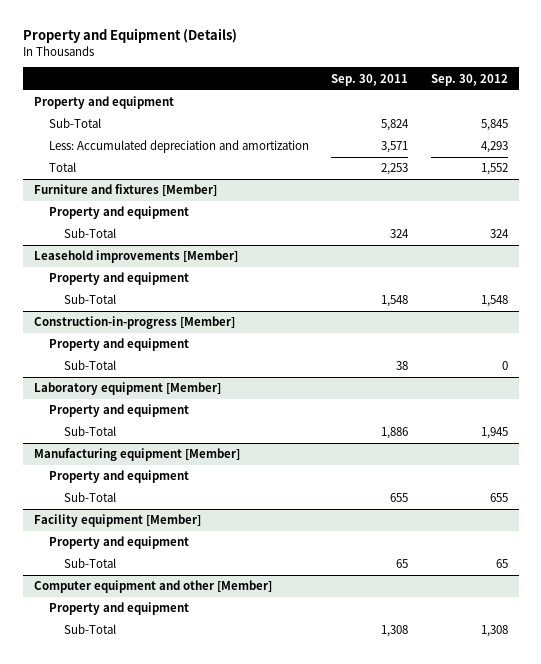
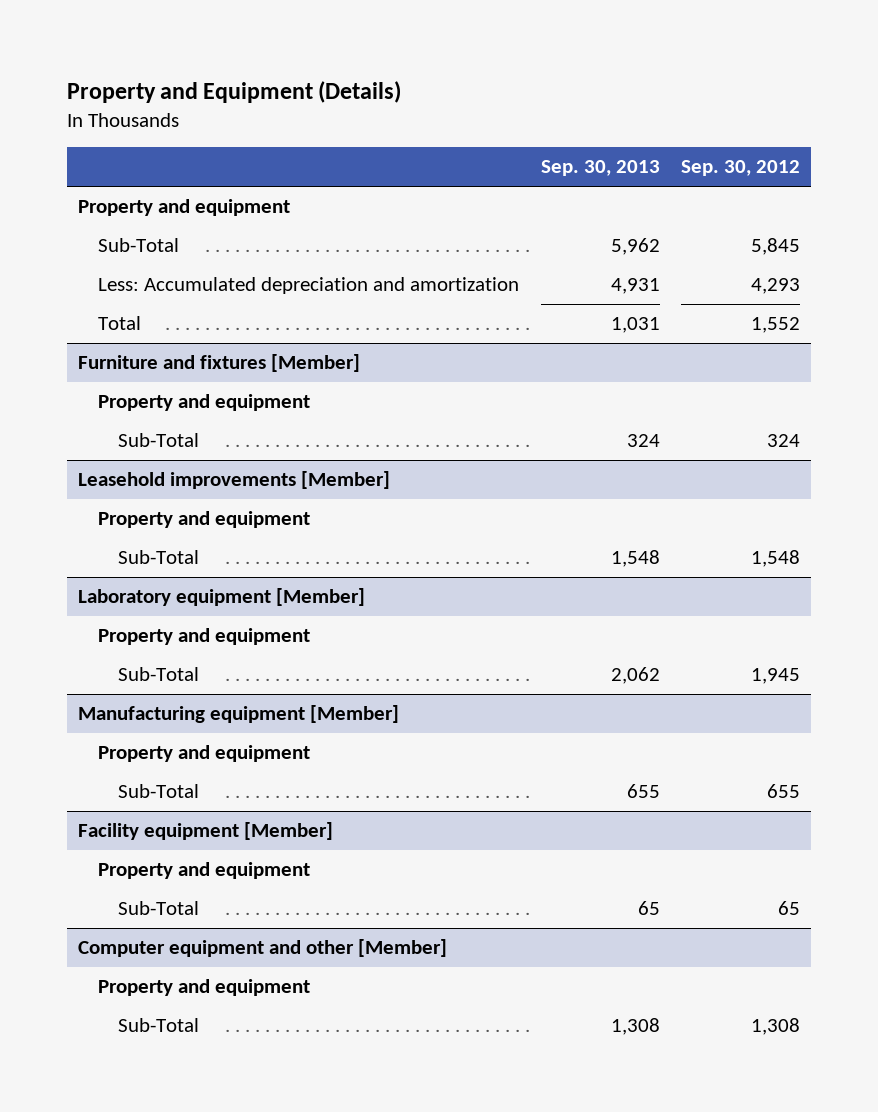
[331,73,409,86] Sep. 30, 2011 -> none
none -> [540,160,660,177] Sep. 30, 2013
[33,316,235,330] Construction-in-progress [Member] -> none
[49,338,190,352] Property and equipment -> none
[64,360,117,371] Sub-Total -> none

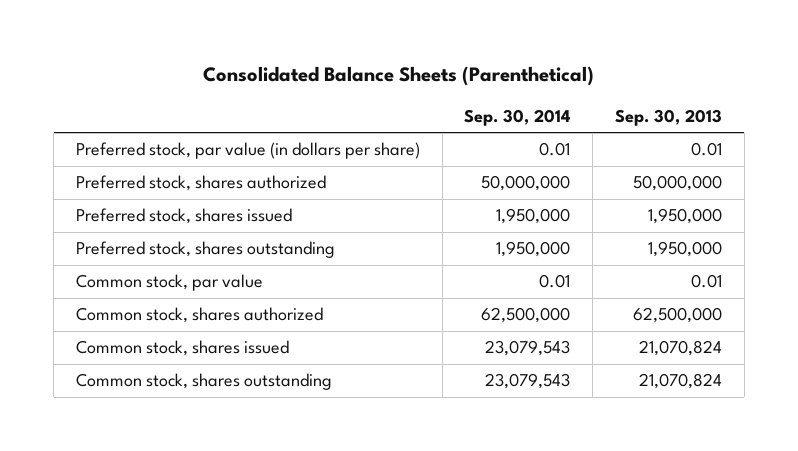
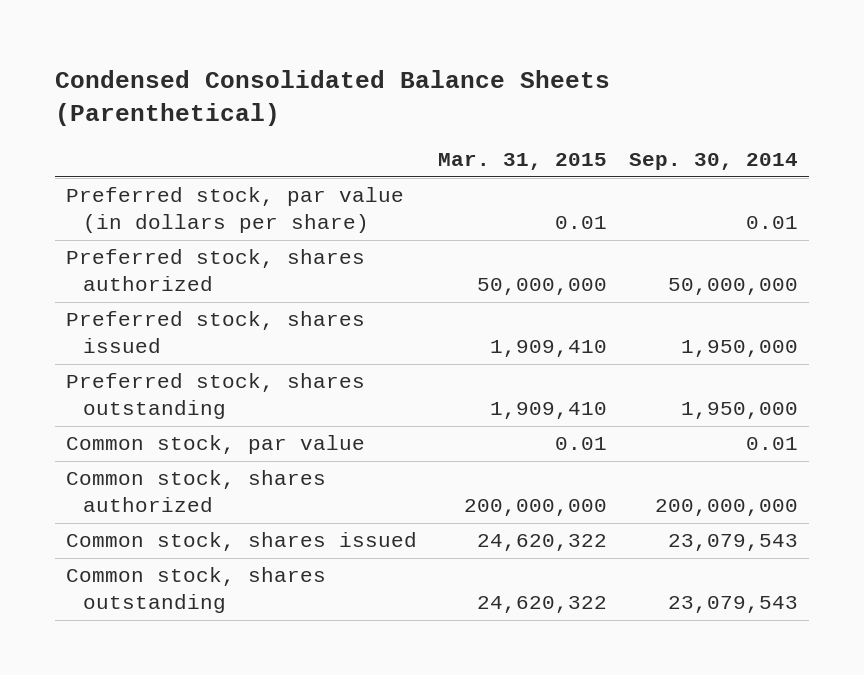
[202,66,594,87] Consolidated Balance Sheets (Parenthetical) -> [55,70,611,126] Condensed Consolidated Balance Sheets (Parenthetical)
[614,108,722,126] Sep. 30, 2013 -> none
none -> [438,153,608,171] Mar. 31, 2015
[481,307,571,324] 62,500,000 -> [654,499,798,517] 200,000,000

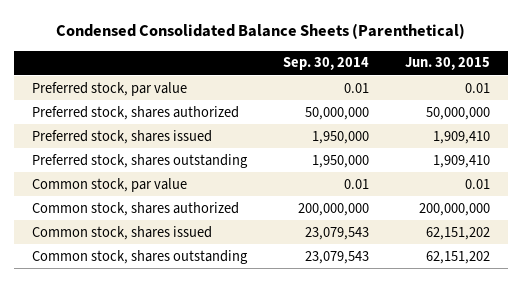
[438,153,608,171] Mar. 31, 2015 -> none
none -> [405,57,491,71] Jun. 30, 2015
[65,187,404,234] Preferred stock, par value (in dollars per share) -> [32,81,188,96] Preferred stock, par value

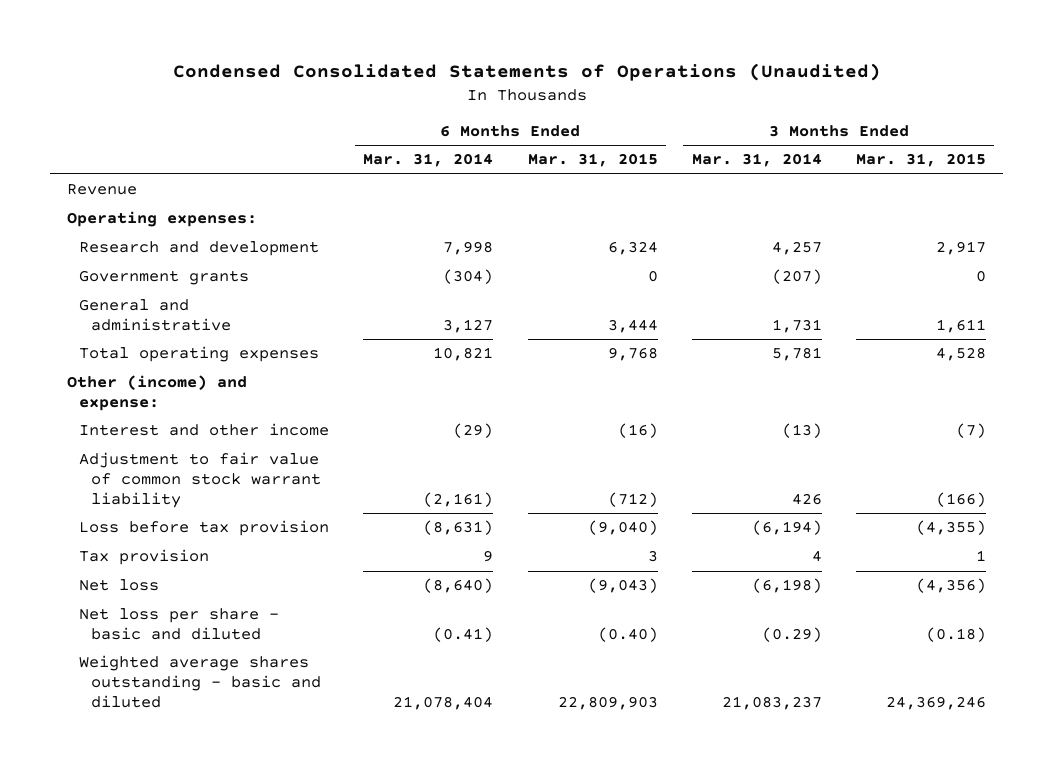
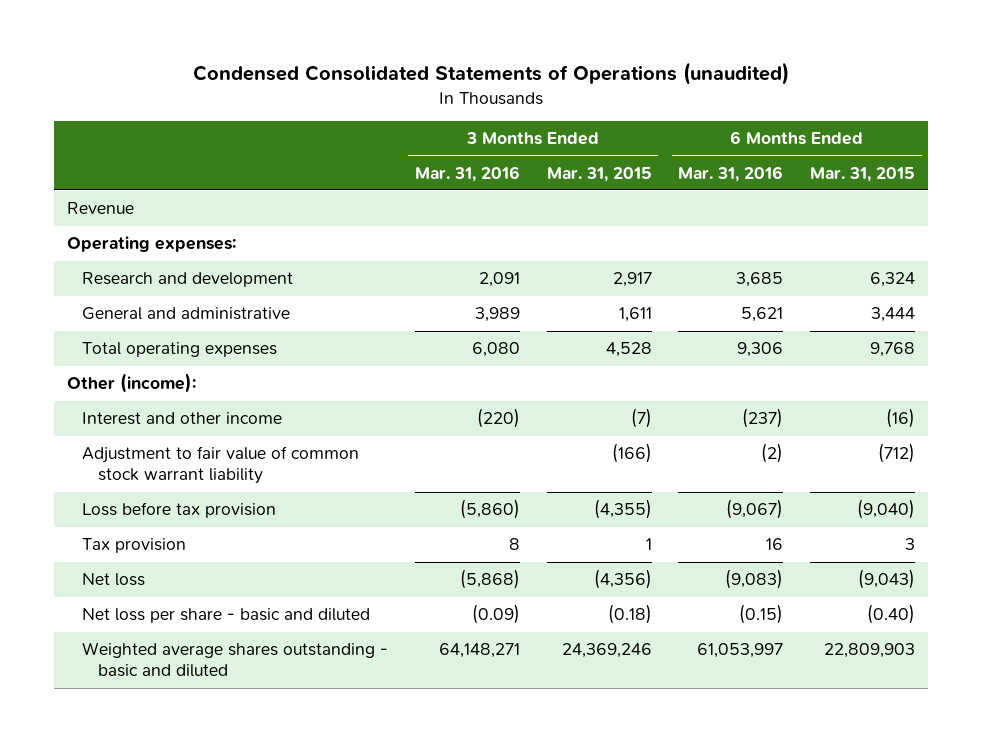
[172,62,881,81] Condensed Consolidated Statements of Operations (Unaudited) -> [192,62,789,86] Condensed Consolidated Statements of Operations (unaudited)
[363,153,494,168] Mar. 31, 2014 -> none
[691,153,822,168] Mar. 31, 2014 -> none
none -> [414,165,520,182] Mar. 31, 2016
none -> [678,165,784,182] Mar. 31, 2016
[79,270,250,286] Government grants -> none
[67,375,248,411] Other (income) and expense: -> [66,373,196,394] Other (income):

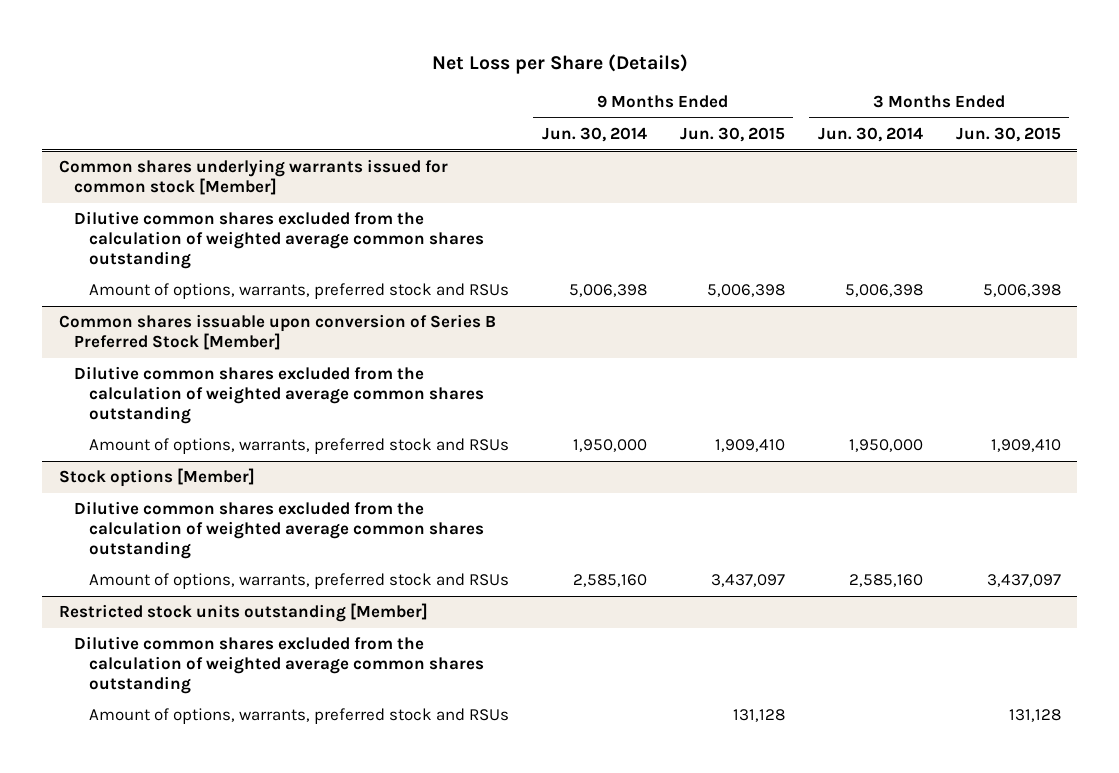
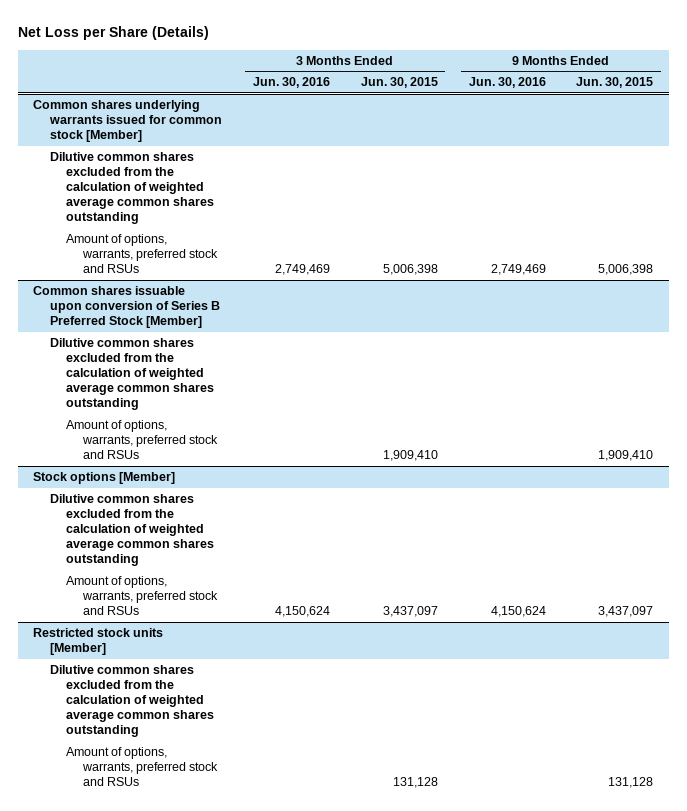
[541,127,647,143] Jun. 30, 2014 -> none
[817,127,923,143] Jun. 30, 2014 -> none
none -> [252,77,330,89] Jun. 30, 2016
none -> [468,77,546,89] Jun. 30, 2016
[58,603,428,623] Restricted stock units outstanding [Member] -> [33,628,164,656] Restricted stock units [Member]

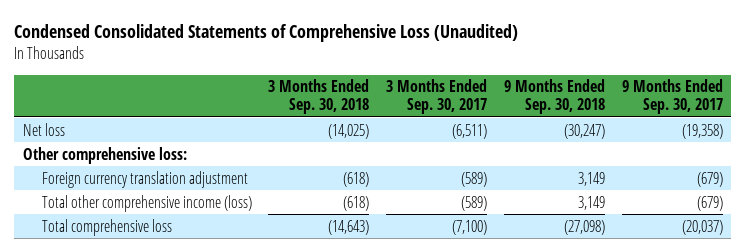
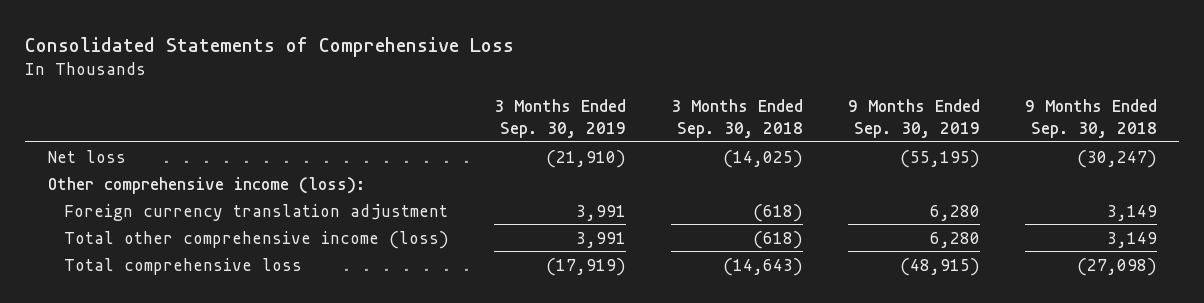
[14,24,519,43] Condensed Consolidated Statements of Comprehensive Loss (Unaudited) -> [25,36,515,57] Consolidated Statements of Comprehensive Loss
[386,79,488,115] 3 Months Ended Sep. 30, 2017 -> none
[621,79,723,115] 9 Months Ended Sep. 30, 2017 -> none
none -> [493,98,626,139] 3 Months Ended Sep. 30, 2019
none -> [847,98,980,139] 9 Months Ended Sep. 30, 2019
[22,146,187,164] Other comprehensive loss: -> [47,176,365,194] Other comprehensive income (loss):

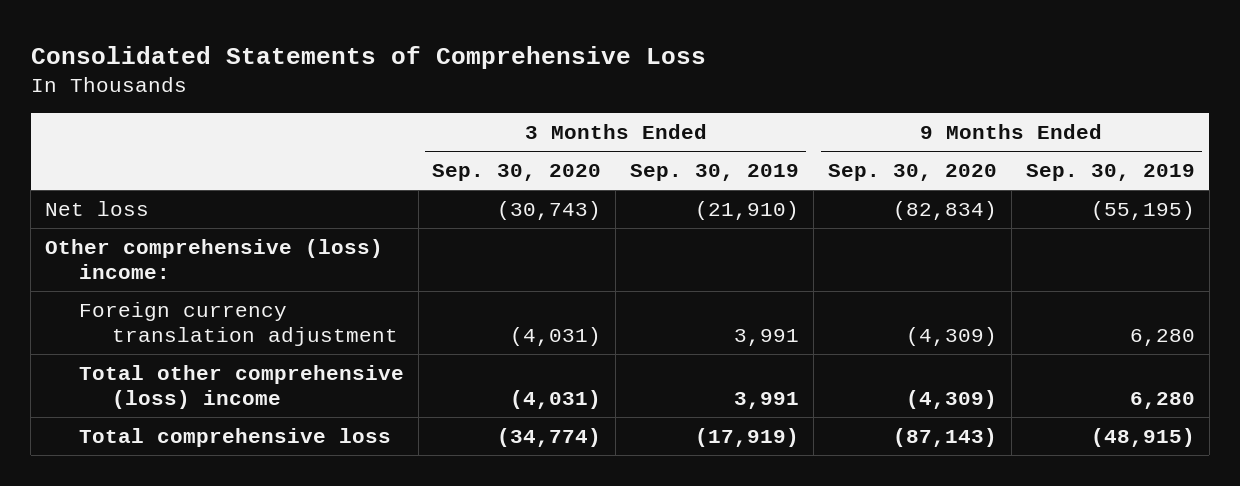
[670,98,803,139] 3 Months Ended Sep. 30, 2018 -> none
[1024,98,1157,139] 9 Months Ended Sep. 30, 2018 -> none
none -> [432,164,602,182] Sep. 30, 2020
none -> [828,164,998,182] Sep. 30, 2020
[47,176,365,194] Other comprehensive income (loss): -> [45,238,384,279] Other comprehensive (loss) income:
[63,230,449,249] Total other comprehensive income (loss) -> [78,364,404,409] Total other comprehensive (loss) income

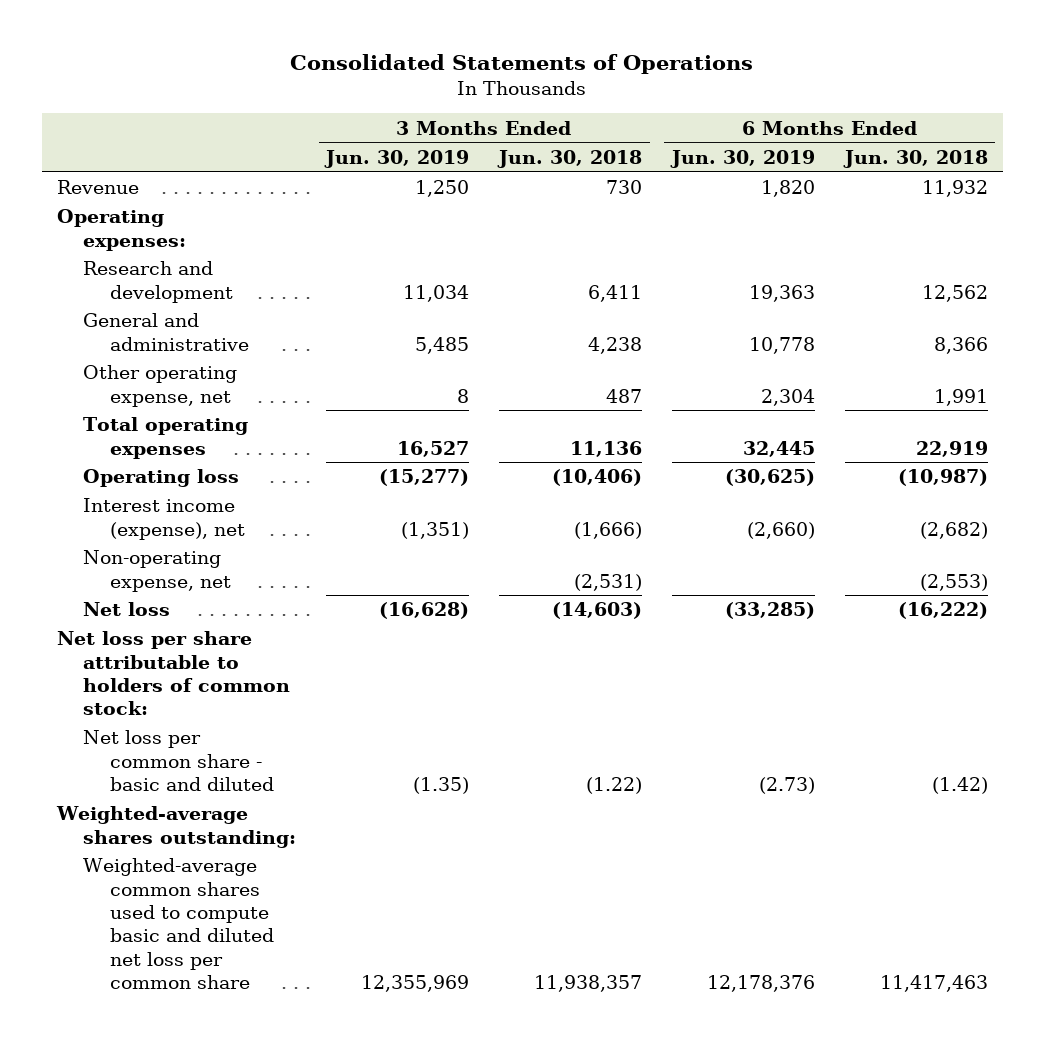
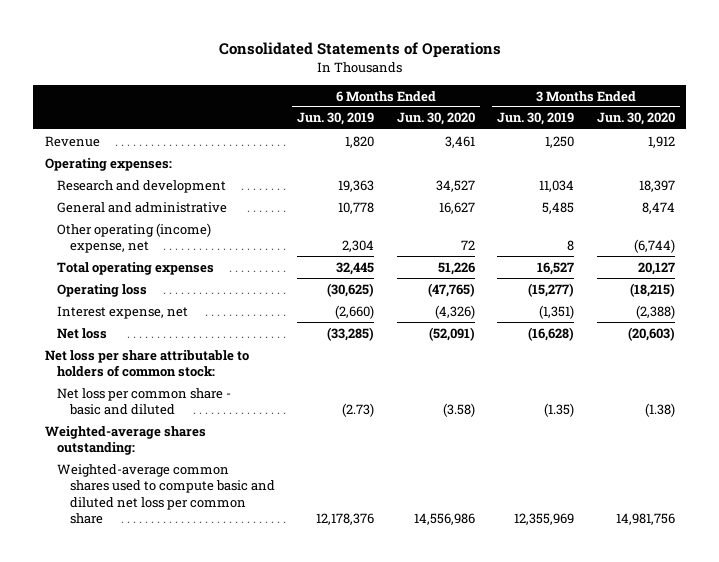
[497,149,643,168] Jun. 30, 2018 -> none
[842,149,988,168] Jun. 30, 2018 -> none
none -> [396,112,475,126] Jun. 30, 2020
none -> [596,112,675,126] Jun. 30, 2020
[83,365,238,407] Other operating expense, net -> [57,222,212,254] Other operating (income) expense, net
[83,550,231,592] Non-operating expense, net -> none
[83,498,245,540] Interest income (expense), net -> [57,305,189,319] Interest expense, net

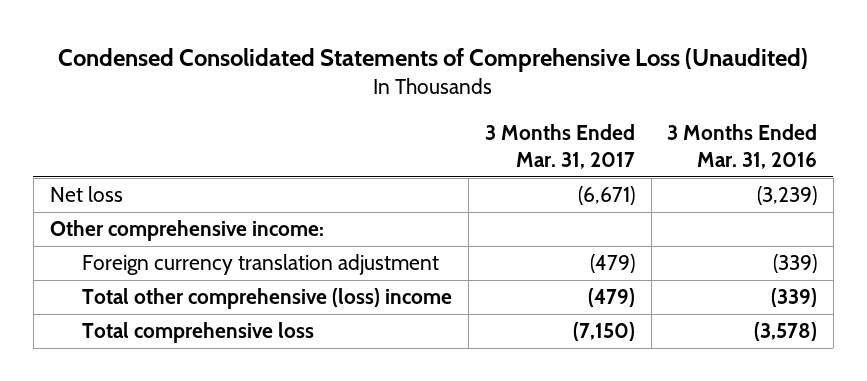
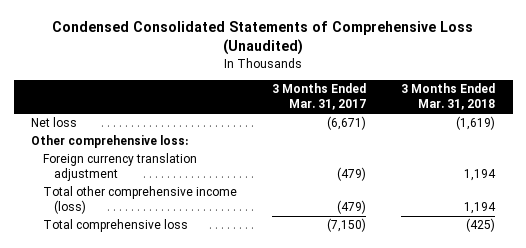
[667,123,818,169] 3 Months Ended Mar. 31, 2016 -> none
none -> [401,83,496,111] 3 Months Ended Mar. 31, 2018
[49,220,324,242] Other comprehensive income: -> [31,135,189,149] Other comprehensive loss:
[82,288,453,310] Total other comprehensive (loss) income -> [42,186,237,215] Total other comprehensive income (loss)

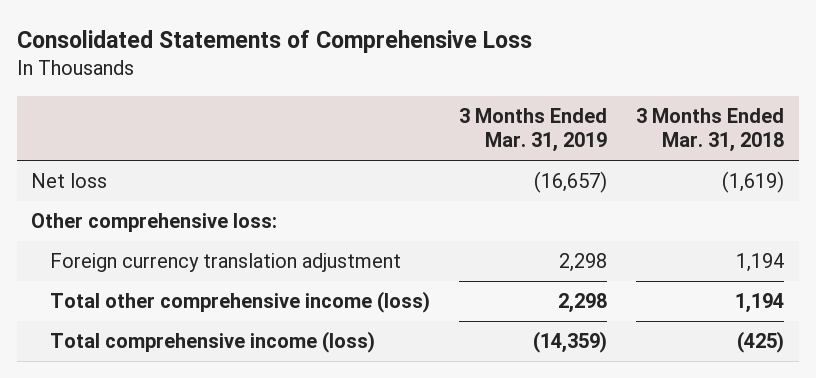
[52,21,474,56] Condensed Consolidated Statements of Comprehensive Loss (Unaudited) -> [16,30,532,54] Consolidated Statements of Comprehensive Loss
[271,83,366,111] 3 Months Ended Mar. 31, 2017 -> none
none -> [459,107,608,153] 3 Months Ended Mar. 31, 2019
[42,219,188,233] Total comprehensive loss -> [50,331,376,354] Total comprehensive income (loss)

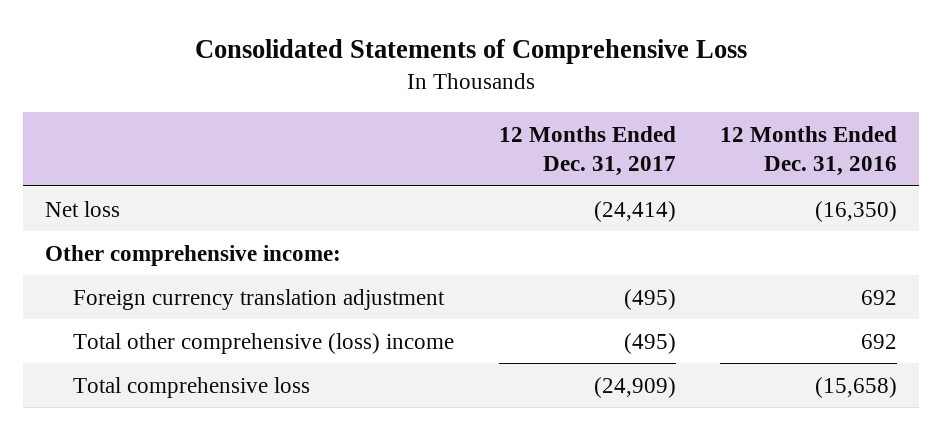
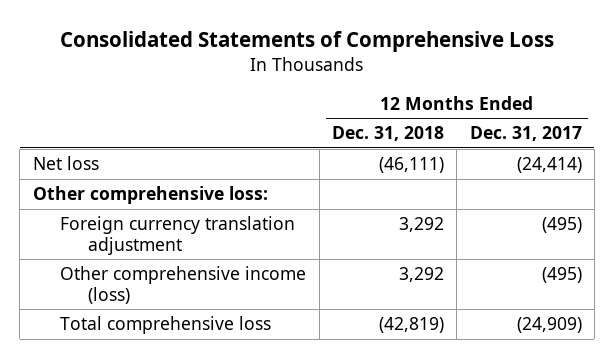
[720,125,898,176] 12 Months Ended Dec. 31, 2016 -> none
none -> [331,126,444,142] Dec. 31, 2018
[45,244,342,266] Other comprehensive income: -> [32,186,268,205] Other comprehensive loss:
[72,332,454,354] Total other comprehensive (loss) income -> [60,266,307,304] Other comprehensive income (loss)

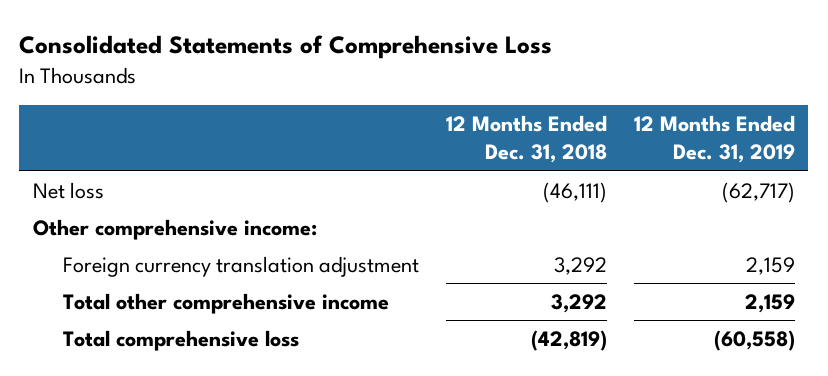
[469,126,582,142] Dec. 31, 2017 -> none
none -> [633,114,795,164] 12 Months Ended Dec. 31, 2019
[32,186,268,205] Other comprehensive loss: -> [32,218,317,240] Other comprehensive income:
[60,266,307,304] Other comprehensive income (loss) -> [62,292,389,314] Total other comprehensive income

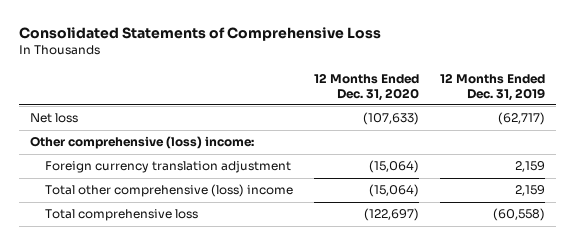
[445,114,607,164] 12 Months Ended Dec. 31, 2018 -> none
none -> [314,73,420,101] 12 Months Ended Dec. 31, 2020
[32,218,317,240] Other comprehensive income: -> [29,136,254,150] Other comprehensive (loss) income:
[62,292,389,314] Total other comprehensive income -> [44,184,293,198] Total other comprehensive (loss) income

